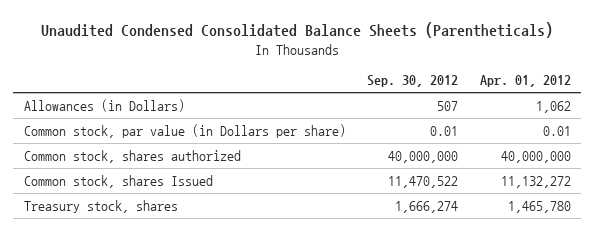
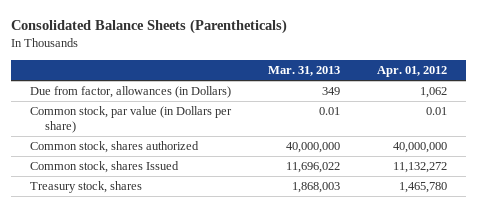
[41,21,554,38] Unaudited Condensed Consolidated Balance Sheets (Parentheticals) -> [10,19,287,35] Consolidated Balance Sheets (Parentheticals)
[367,75,459,88] Sep. 30, 2012 -> none
none -> [268,66,341,77] Mar. 31, 2013
[23,98,185,112] Allowances (in Dollars) -> [29,86,231,99] Due from factor, allowances (in Dollars)

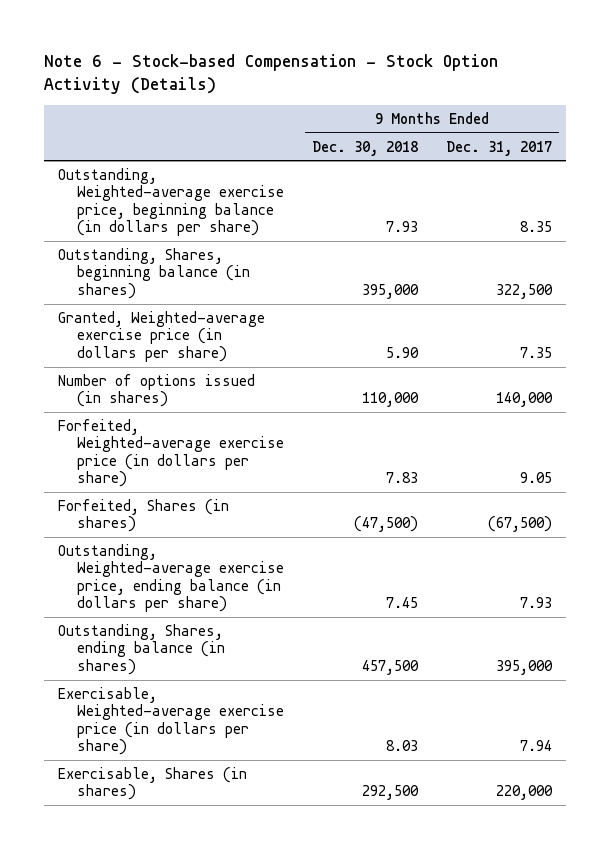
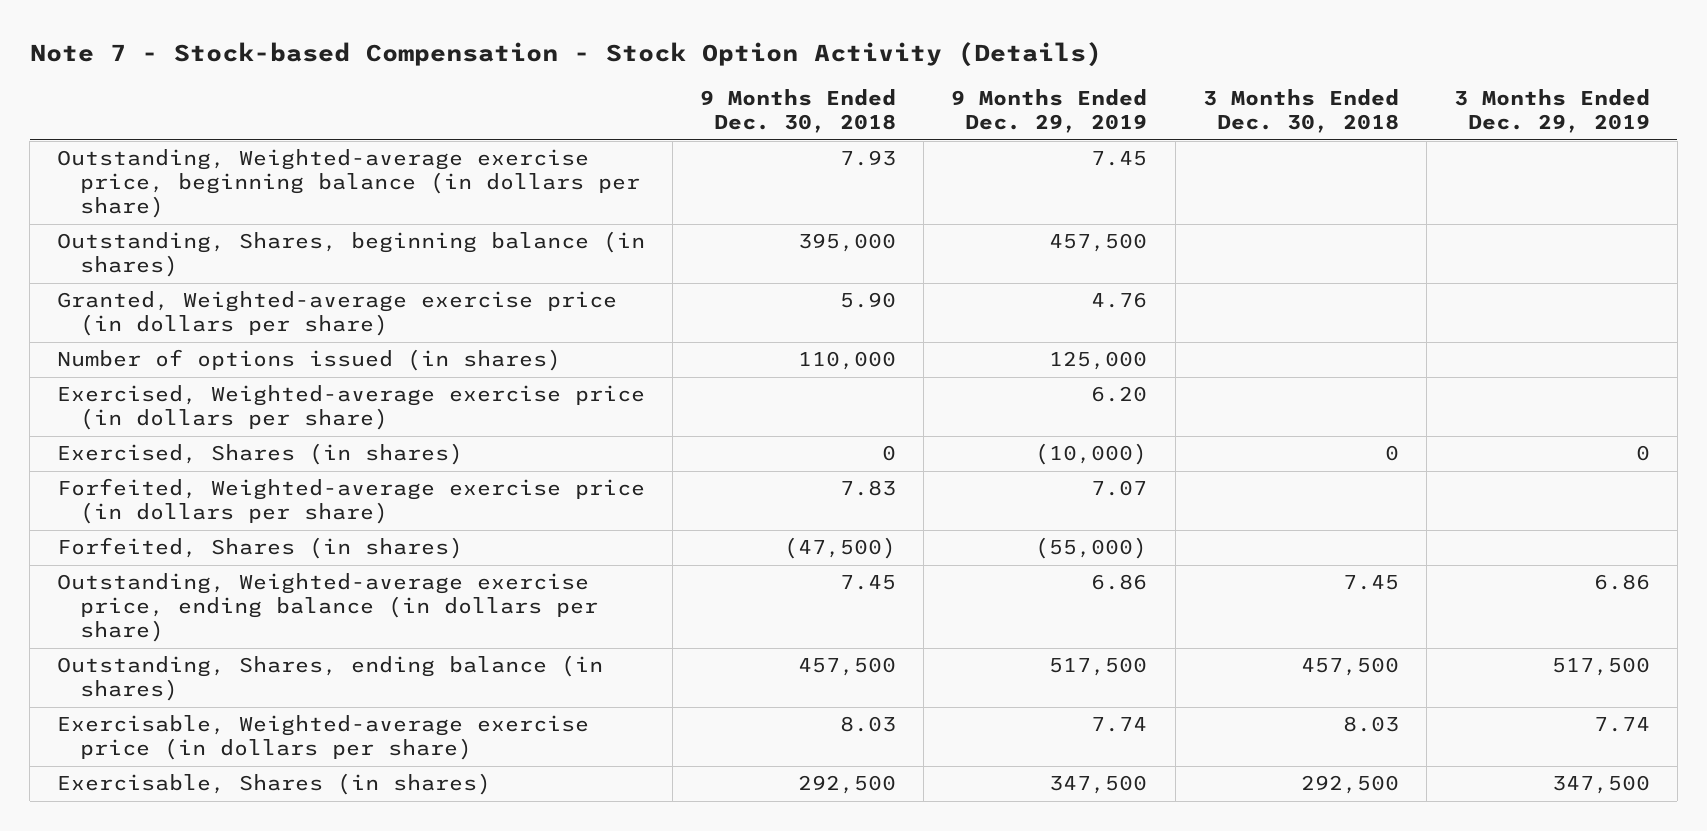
[43,54,498,95] Note 6 - Stock-based Compensation - Stock Option Activity (Details) -> [29,42,1102,68] Note 7 - Stock-based Compensation - Stock Option Activity (Details)
[445,140,552,156] Dec. 31, 2017 -> none
none -> [951,89,1148,134] 9 Months Ended Dec. 29, 2019
none -> [1202,89,1399,134] 3 Months Ended Dec. 30, 2018
none -> [1453,89,1650,134] 3 Months Ended Dec. 29, 2019
none -> [57,385,646,431] Exercised, Weighted-average exercise price (in dollars per share)
none -> [57,443,464,466] Exercised, Shares (in shares)

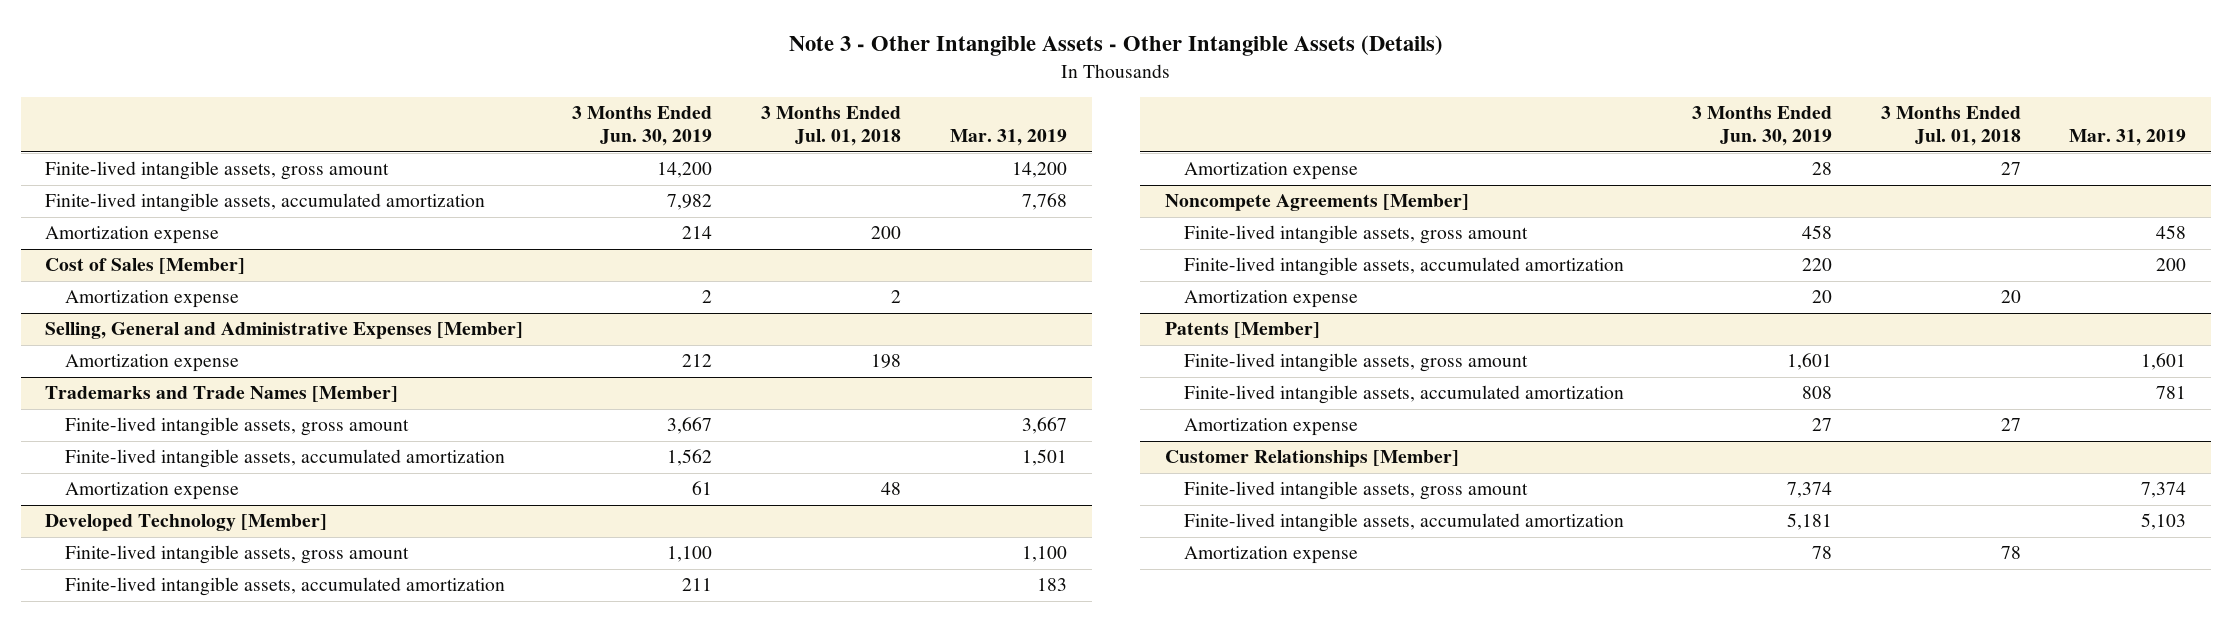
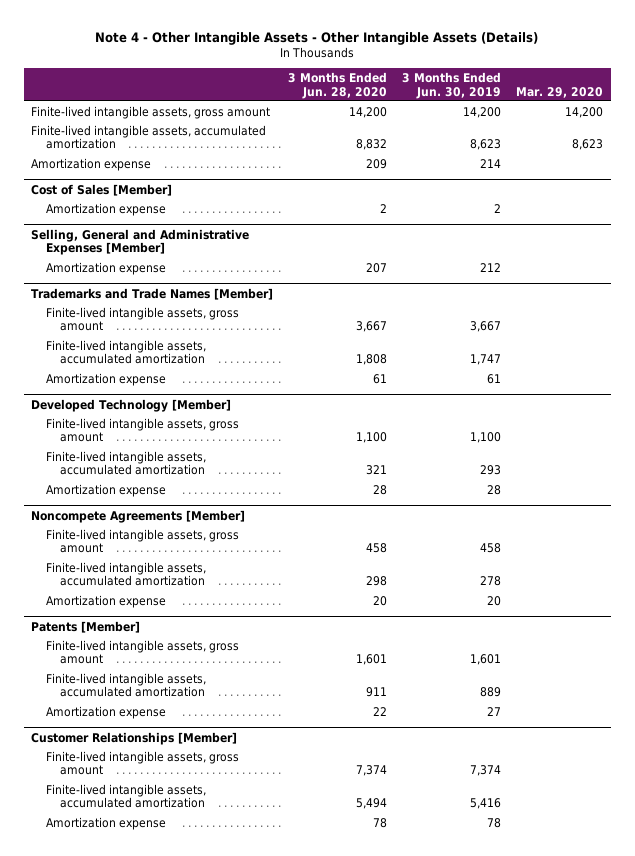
[788,35,1443,57] Note 3 - Other Intangible Assets - Other Intangible Assets (Details) -> [95,31,539,45] Note 4 - Other Intangible Assets - Other Intangible Assets (Details)
[761,106,902,147] 3 Months Ended Jul. 01, 2018 -> none
[950,129,1068,147] Mar. 31, 2019 -> none
none -> [288,71,388,99] 3 Months Ended Jun. 28, 2020
none -> [516,86,604,98] Mar. 29, 2020
[667,194,713,211] 7,982 -> [470,139,502,151] 8,623
[667,449,713,467] 1,562 -> [470,354,502,366] 1,747
[682,578,713,592] 211 -> [480,465,502,476] 293
[1801,258,1832,272] 220 -> [480,576,502,587] 278
[1801,386,1832,400] 808 -> [480,687,502,698] 889
[1786,513,1832,531] 5,181 -> [470,798,502,810] 5,416

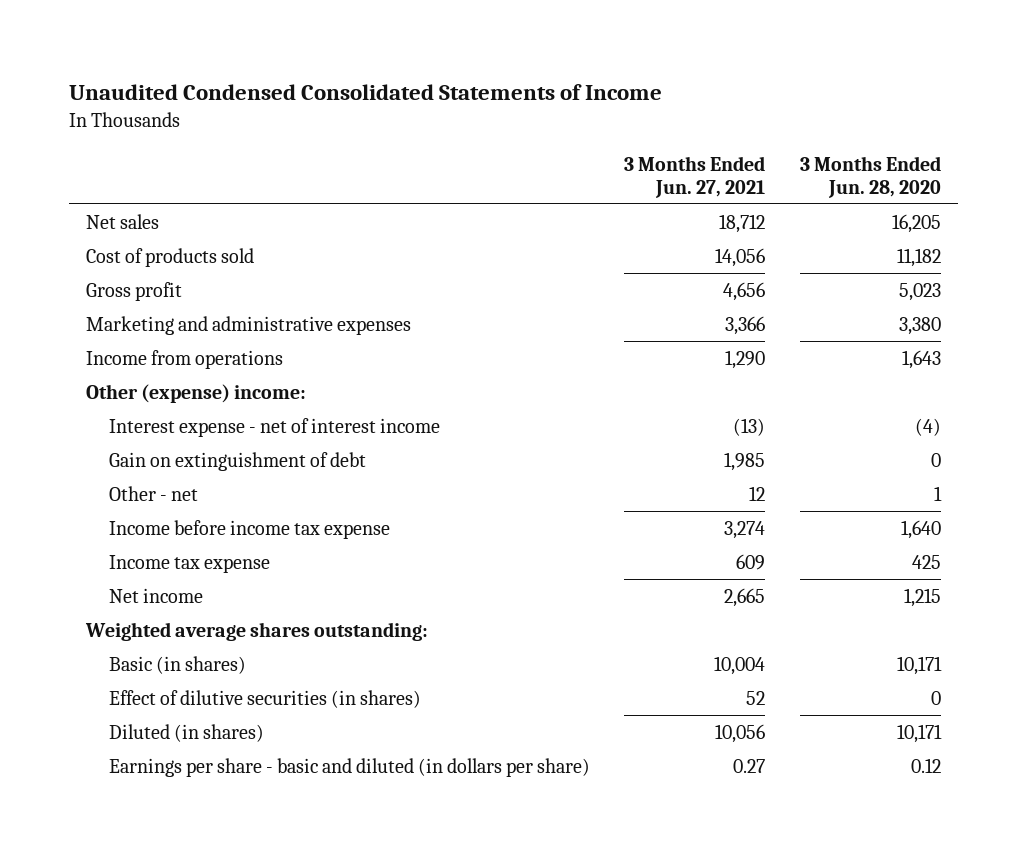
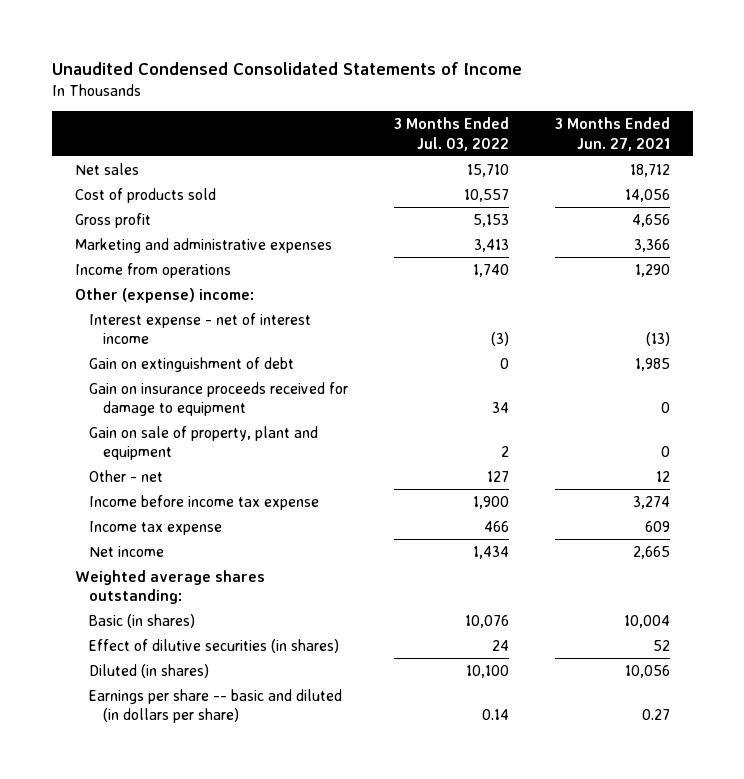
[799,155,941,198] 3 Months Ended Jun. 28, 2020 -> none
none -> [393,117,509,151] 3 Months Ended Jul. 03, 2022
none -> [88,381,348,417] Gain on insurance proceeds received for damage to equipment
none -> [88,425,318,461] Gain on sale of property, plant and equipment
[109,757,591,777] Earnings per share - basic and diluted (in dollars per share) -> [88,688,342,724] Earnings per share -- basic and diluted (in dollars per share)

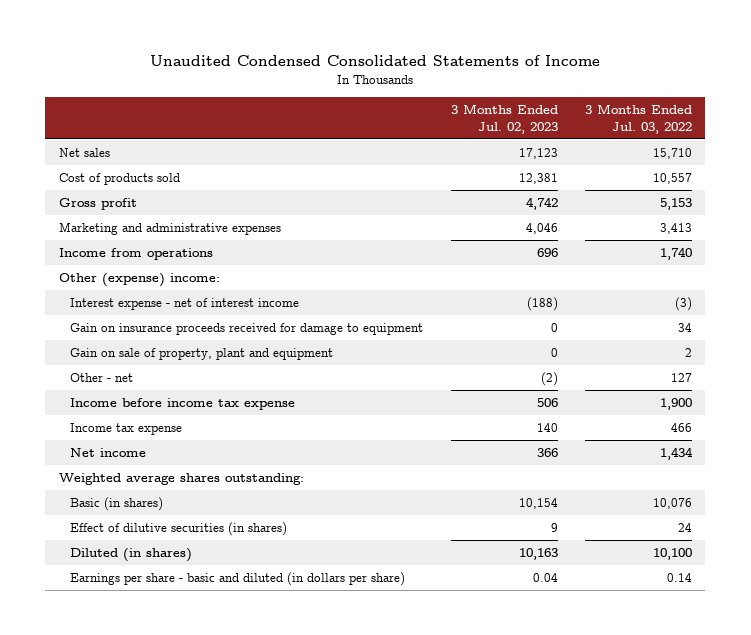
[554,117,670,151] 3 Months Ended Jun. 27, 2021 -> none
none -> [450,103,558,134] 3 Months Ended Jul. 02, 2023
[88,356,294,372] Gain on extinguishment of debt -> none
[88,688,342,724] Earnings per share -- basic and diluted (in dollars per share) -> [70,572,406,587] Earnings per share - basic and diluted (in dollars per share)

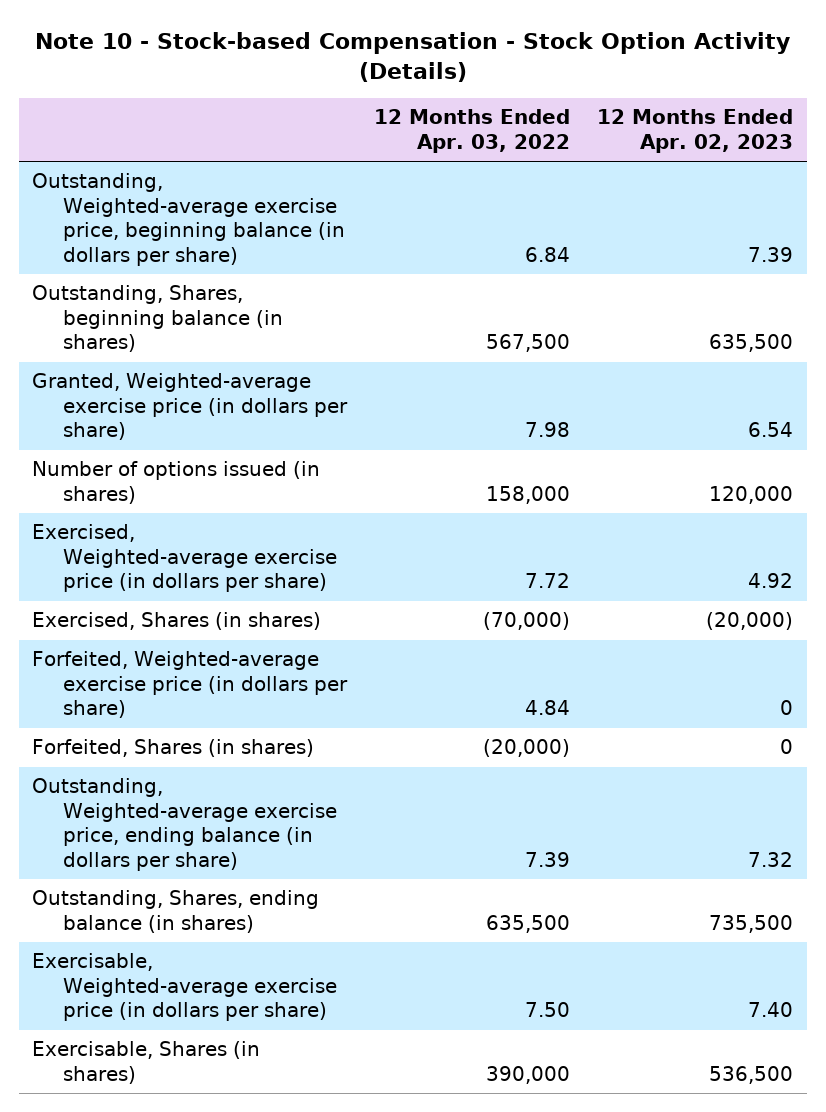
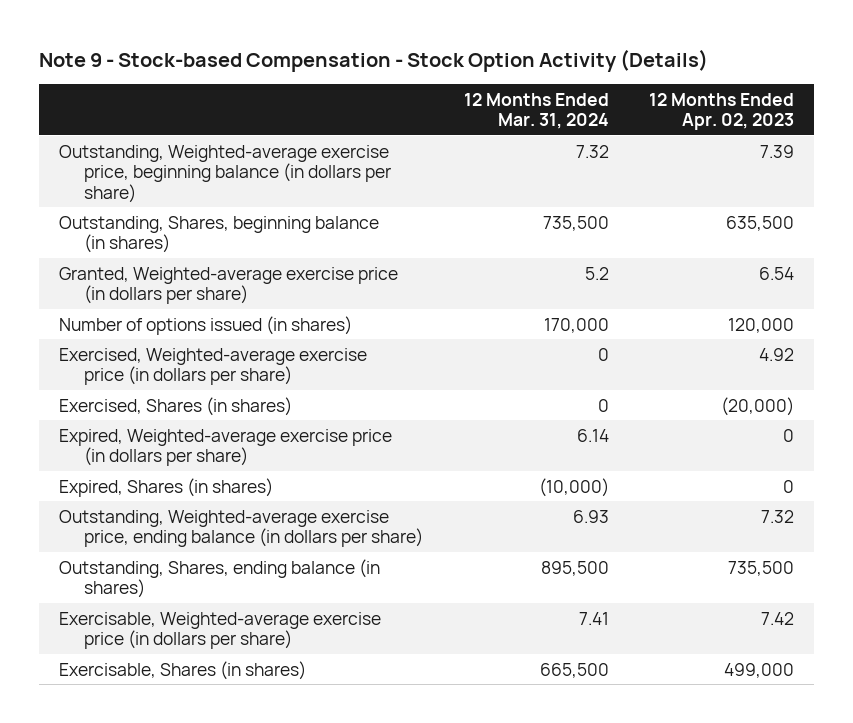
[34,31,790,82] Note 10 - Stock-based Compensation - Stock Option Activity (Details) -> [39,48,709,72] Note 9 - Stock-based Compensation - Stock Option Activity (Details)
[374,109,571,153] 12 Months Ended Apr. 03, 2022 -> none
none -> [463,92,609,130] 12 Months Ended Mar. 31, 2024
[32,651,349,719] Forfeited, Weighted-average exercise price (in dollars per share) -> [59,428,393,467] Expired, Weighted-average exercise price (in dollars per share)
[32,739,315,758] Forfeited, Shares (in shares) -> [59,477,274,497] Expired, Shares (in shares)
[748,1002,794,1018] 7.40 -> [760,611,794,625] 7.42
[709,1065,794,1084] 536,500 -> [723,662,794,678] 499,000

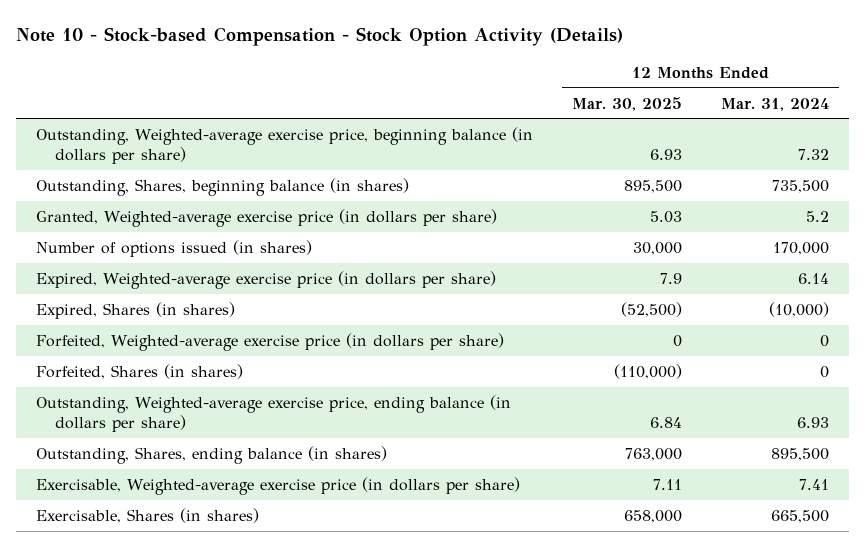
[39,48,709,72] Note 9 - Stock-based Compensation - Stock Option Activity (Details) -> [16,27,624,47] Note 10 - Stock-based Compensation - Stock Option Activity (Details)
[648,92,794,131] 12 Months Ended Apr. 02, 2023 -> none
none -> [572,96,683,111] Mar. 30, 2025
[59,347,368,386] Exercised, Weighted-average exercise price (in dollars per share) -> none
[59,396,293,416] Exercised, Shares (in shares) -> none
none -> [35,332,504,351] Forfeited, Weighted-average exercise price (in dollars per share)
none -> [35,363,243,379] Forfeited, Shares (in shares)

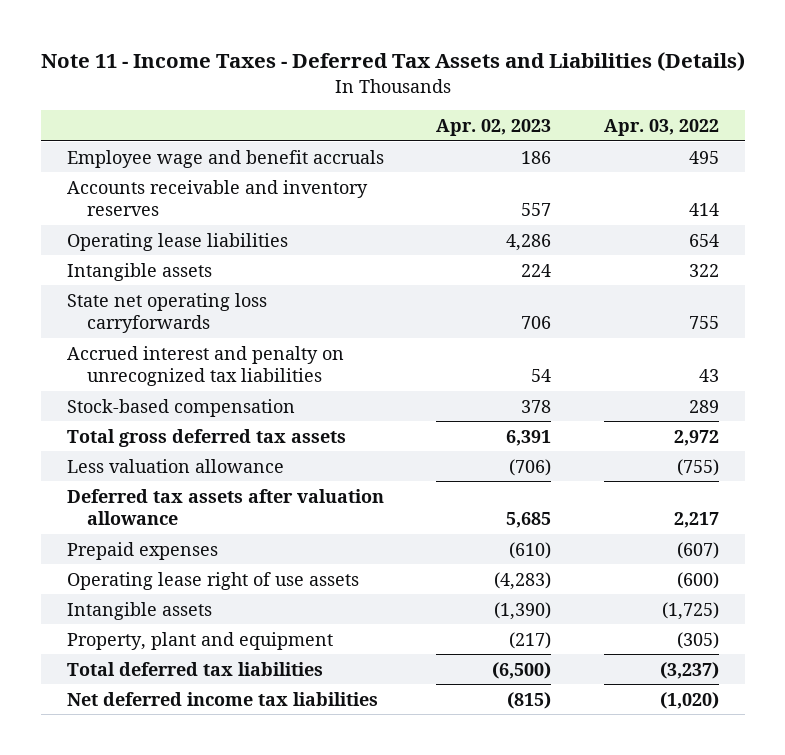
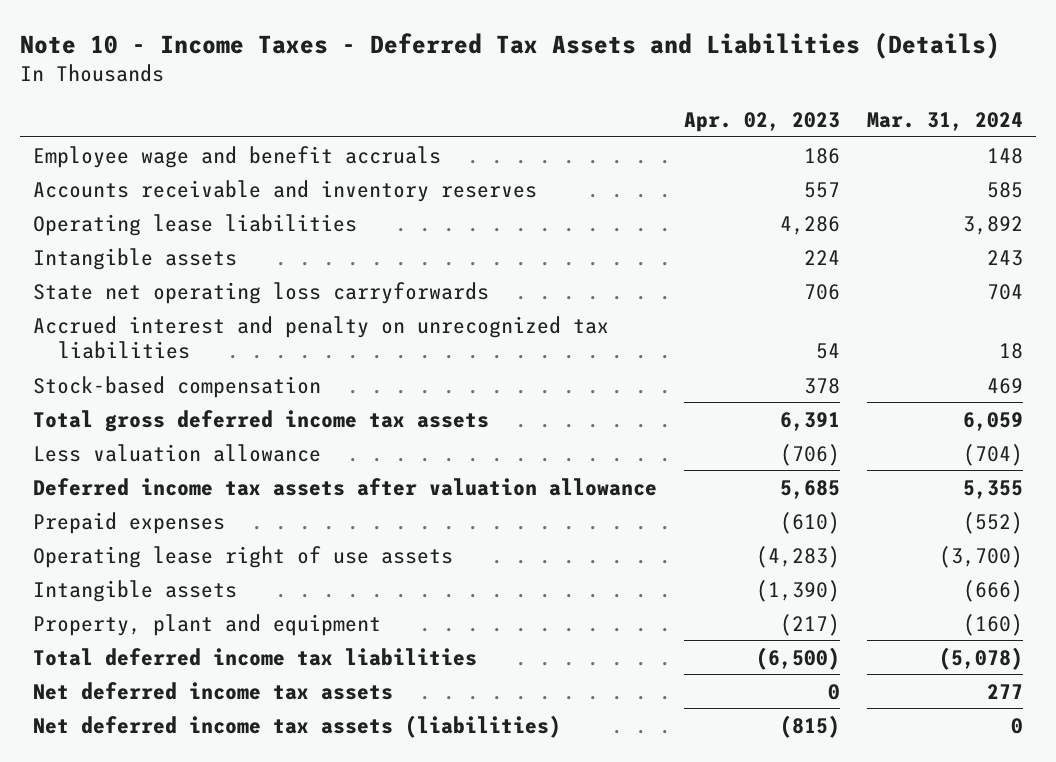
[40,52,745,72] Note 11 - Income Taxes - Deferred Tax Assets and Liabilities (Details) -> [20,31,1001,59] Note 10 - Income Taxes - Deferred Tax Assets and Liabilities (Details)
[603,119,719,137] Apr. 03, 2022 -> none
none -> [866,112,1023,132] Mar. 31, 2024
[66,428,346,447] Total gross deferred tax assets -> [33,409,490,432] Total gross deferred income tax assets
[66,488,384,526] Deferred tax assets after valuation allowance -> [33,477,658,496] Deferred income tax assets after valuation allowance
[66,661,323,676] Total deferred tax liabilities -> [33,647,478,666] Total deferred income tax liabilities
none -> [33,681,394,700] Net deferred income tax assets
[66,691,378,706] Net deferred income tax liabilities -> [33,714,562,738] Net deferred income tax assets (liabilities)

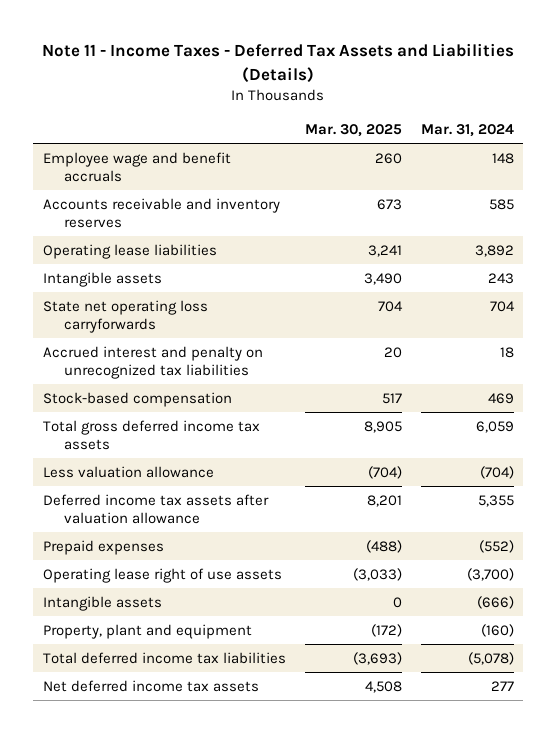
[20,31,1001,59] Note 10 - Income Taxes - Deferred Tax Assets and Liabilities (Details) -> [42,43,515,83] Note 11 - Income Taxes - Deferred Tax Assets and Liabilities (Details)
[684,112,841,133] Apr. 02, 2023 -> none
none -> [304,123,402,137] Mar. 30, 2025
[33,714,562,738] Net deferred income tax assets (liabilities) -> none

